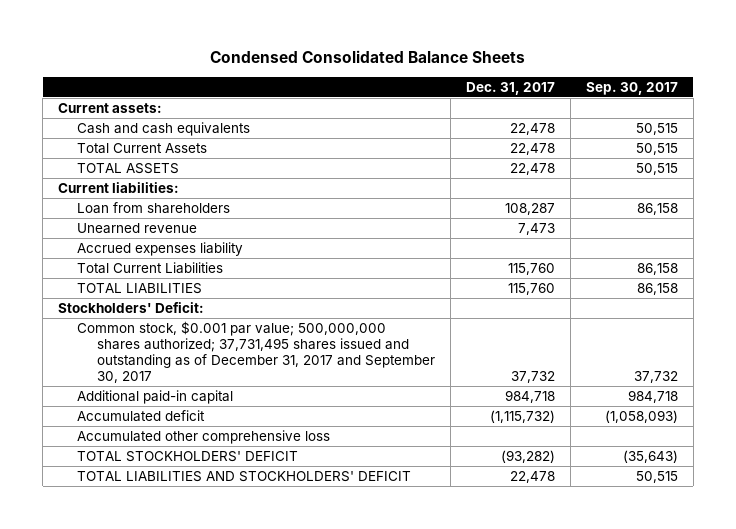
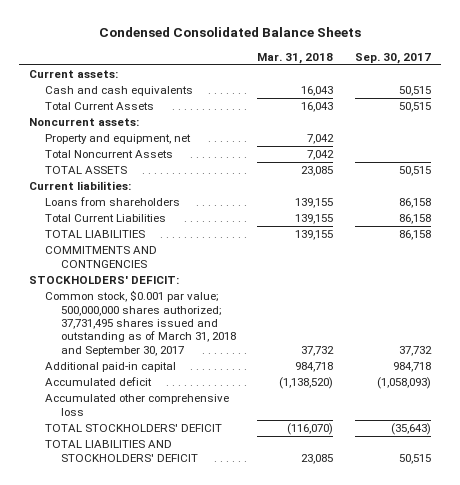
[465,81,555,95] Dec. 31, 2017 -> none
none -> [257,52,334,64] Mar. 31, 2018
none -> [29,118,140,127] Noncurrent assets:
none -> [45,134,192,145] Property and equipment, net
none -> [45,150,174,159] Total Noncurrent Assets
[77,222,198,234] Unearned revenue -> none
[77,241,244,256] Accrued expenses liability -> none
[77,201,231,214] Loan from shareholders -> [45,197,181,207] Loans from shareholders
none -> [45,246,158,268] COMMITMENTS AND CONTNGENCIES
[58,301,205,313] Stockholders' Deficit: -> [29,276,180,285] STOCKHOLDERS' DEFICIT:
[77,320,435,383] Common stock, $0.001 par value; 500,000,000 shares authorized; 37,731,495 shares issued and outstanding as of December 31, 2017 and September 30, 2017 -> [45,290,237,356] Common stock, $0.001 par value; 500,000,000 shares authorized; 37,731,495 shares issued and outstanding as of March 31, 2018 and September 30, 2017

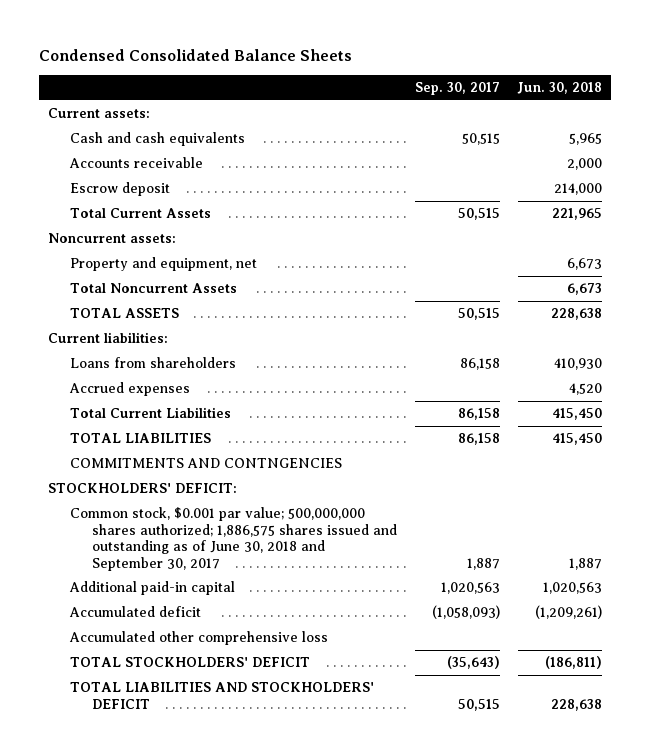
[257,52,334,64] Mar. 31, 2018 -> none
none -> [516,82,602,95] Jun. 30, 2018
none -> [69,157,204,169] Accounts receivable
none -> [70,182,171,197] Escrow deposit
none -> [69,382,191,397] Accrued expenses
[45,290,237,356] Common stock, $0.001 par value; 500,000,000 shares authorized; 37,731,495 shares issued and outstanding as of March 31, 2018 and September 30, 2017 -> [70,507,397,571] Common stock, $0.001 par value; 500,000,000 shares authorized; 1,886,575 shares issued and outstanding as of June 30, 2018 and September 30, 2017
[398,345,432,356] 37,732 -> [466,557,500,570] 1,887
[392,362,431,373] 984,718 -> [440,582,500,595] 1,020,563

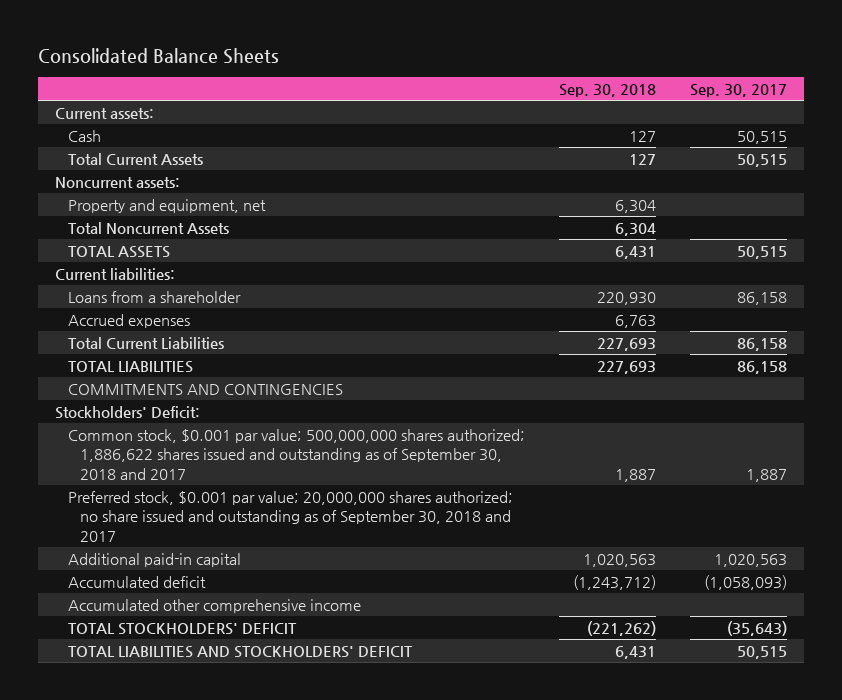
[39,49,353,62] Condensed Consolidated Balance Sheets -> [38,47,280,64] Consolidated Balance Sheets
[516,82,602,95] Jun. 30, 2018 -> none
none -> [558,83,656,97] Sep. 30, 2018
[69,157,204,169] Accounts receivable -> none
[70,182,171,197] Escrow deposit -> none
[70,132,246,147] Cash and cash equivalents -> [67,129,101,142] Cash
[70,357,237,369] Loans from shareholders -> [67,290,241,303] Loans from a shareholder
[70,458,343,469] COMMITMENTS AND CONTNGENCIES -> [67,383,343,395] COMMITMENTS AND CONTINGENCIES
[48,483,238,494] STOCKHOLDERS' DEFICIT: -> [55,405,201,419] Stockholders' Deficit:
[70,507,397,571] Common stock, $0.001 par value; 500,000,000 shares authorized; 1,886,575 shares issued and outstanding as of June 30, 2018 and September 30, 2017 -> [67,428,525,480] Common stock, $0.001 par value; 500,000,000 shares authorized; 1,886,622 shares issued and outstanding as of September 30, 2018 and 2017
none -> [67,490,513,542] Preferred stock, $0.001 par value; 20,000,000 shares authorized; no share issued and outstanding as of September 30, 2018 and 2017
[69,631,329,646] Accumulated other comprehensive loss -> [67,598,361,613] Accumulated other comprehensive income

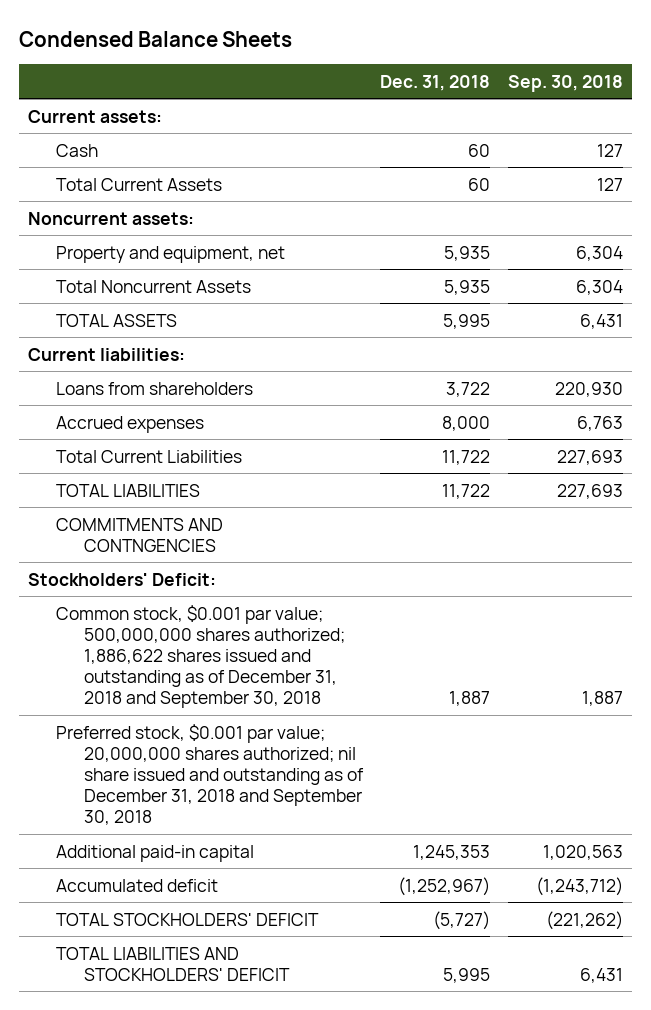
[38,47,280,64] Consolidated Balance Sheets -> [19,30,293,47] Condensed Balance Sheets
[689,83,787,97] Sep. 30, 2017 -> none
none -> [380,74,491,91] Dec. 31, 2018
[67,290,241,303] Loans from a shareholder -> [55,381,253,395] Loans from shareholders
[67,383,343,395] COMMITMENTS AND CONTINGENCIES -> [55,517,223,552] COMMITMENTS AND CONTNGENCIES
[67,428,525,480] Common stock, $0.001 par value; 500,000,000 shares authorized; 1,886,622 shares issued and outstanding as of September 30, 2018 and 2017 -> [55,604,345,709] Common stock, $0.001 par value; 500,000,000 shares authorized; 1,886,622 shares issued and outstanding as of December 31, 2018 and September 30, 2018
[67,490,513,542] Preferred stock, $0.001 par value; 20,000,000 shares authorized; no share issued and outstanding as of September 30, 2018 and 2017 -> [55,723,364,826] Preferred stock, $0.001 par value; 20,000,000 shares authorized; nil share issued and outstanding as of December 31, 2018 and September 30, 2018
[67,598,361,613] Accumulated other comprehensive income -> none

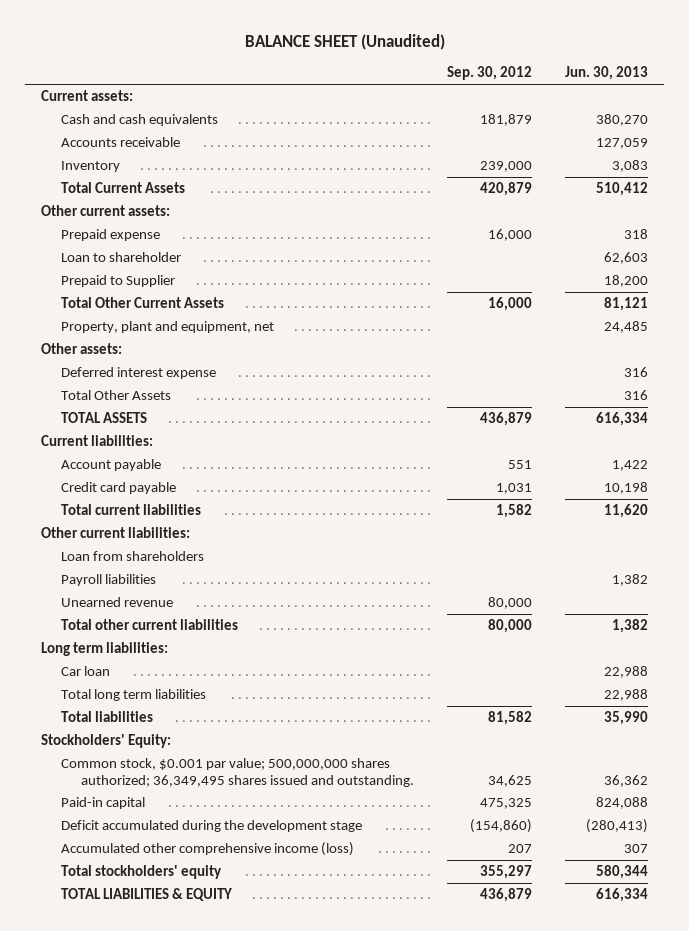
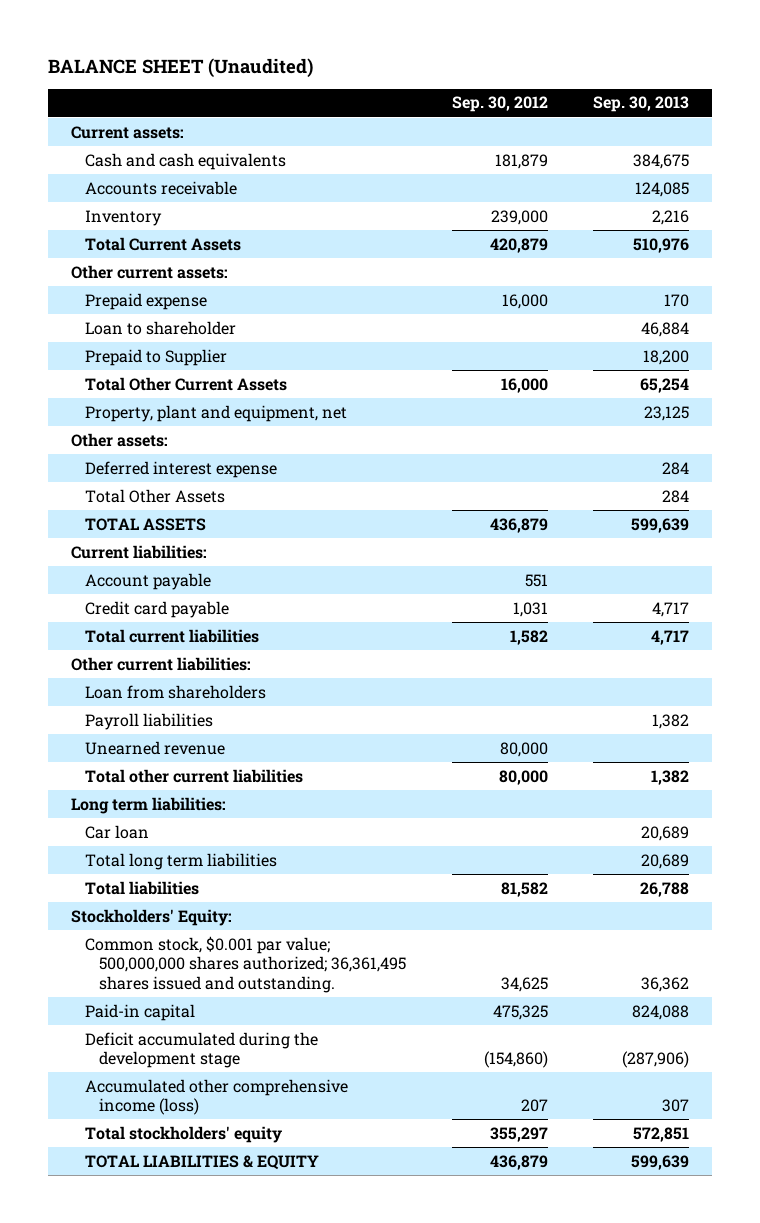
[565,66,649,81] Jun. 30, 2013 -> none
none -> [593,96,690,113] Sep. 30, 2013
[61,757,415,787] Common stock, $0.001 par value; 500,000,000 shares authorized; 36,349,495 shares issued and outstanding. -> [85,935,407,994] Common stock, $0.001 par value; 500,000,000 shares authorized; 36,361,495 shares issued and outstanding.

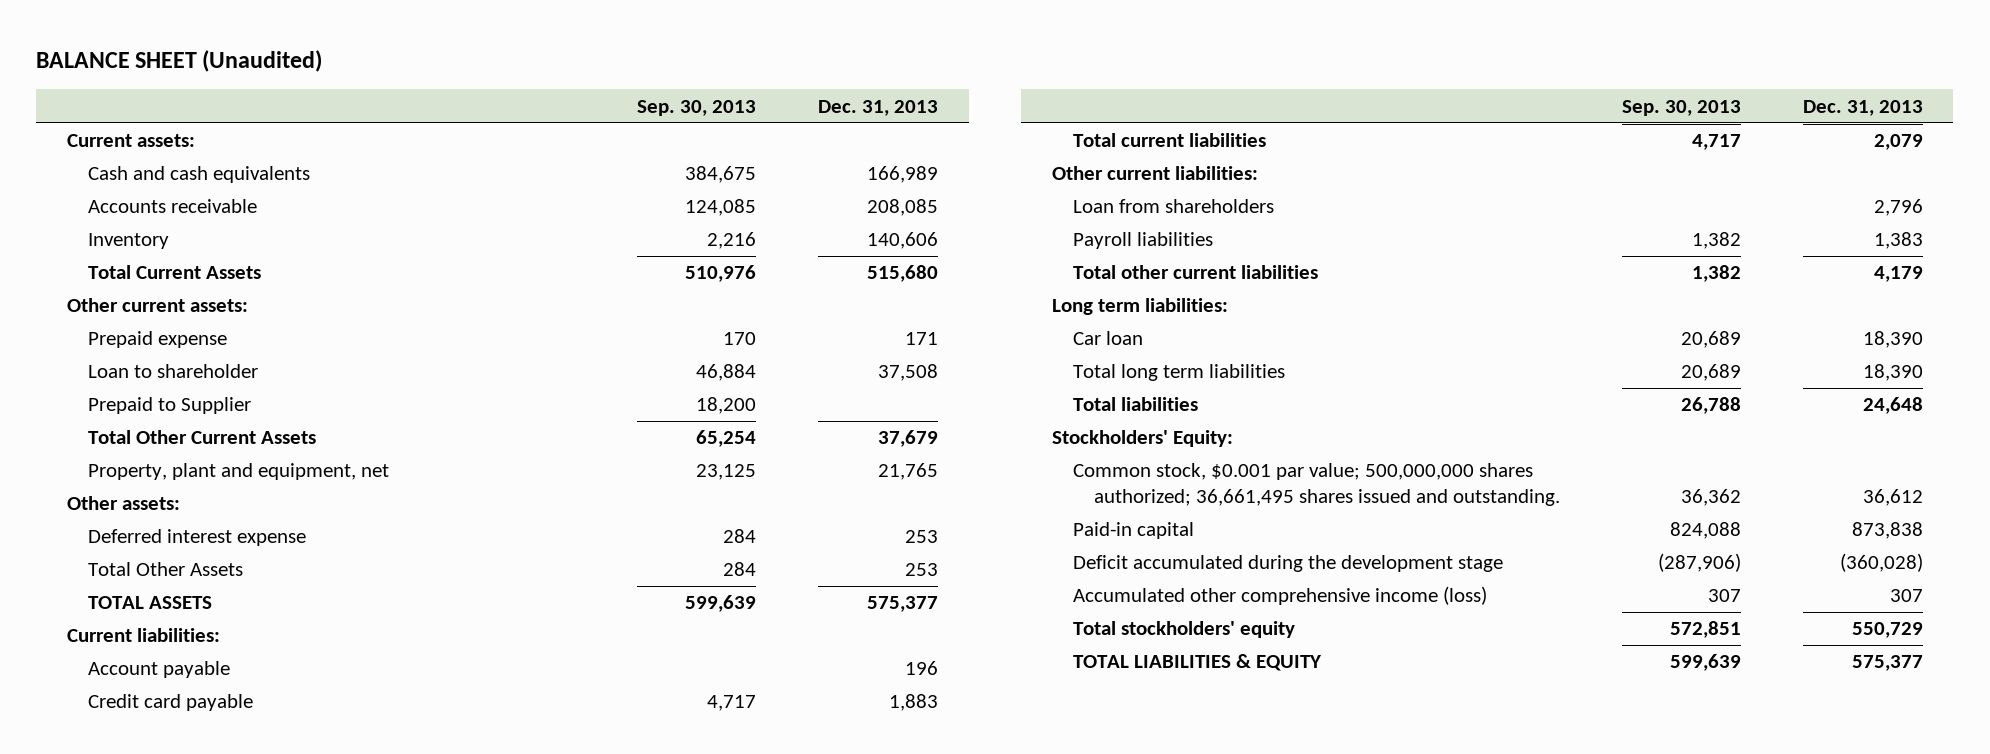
[451,96,548,113] Sep. 30, 2012 -> none
none -> [817,99,938,116] Dec. 31, 2013
[85,740,226,755] Unearned revenue -> none
[85,935,407,994] Common stock, $0.001 par value; 500,000,000 shares authorized; 36,361,495 shares issued and outstanding. -> [1072,463,1561,507] Common stock, $0.001 par value; 500,000,000 shares authorized; 36,661,495 shares issued and outstanding.

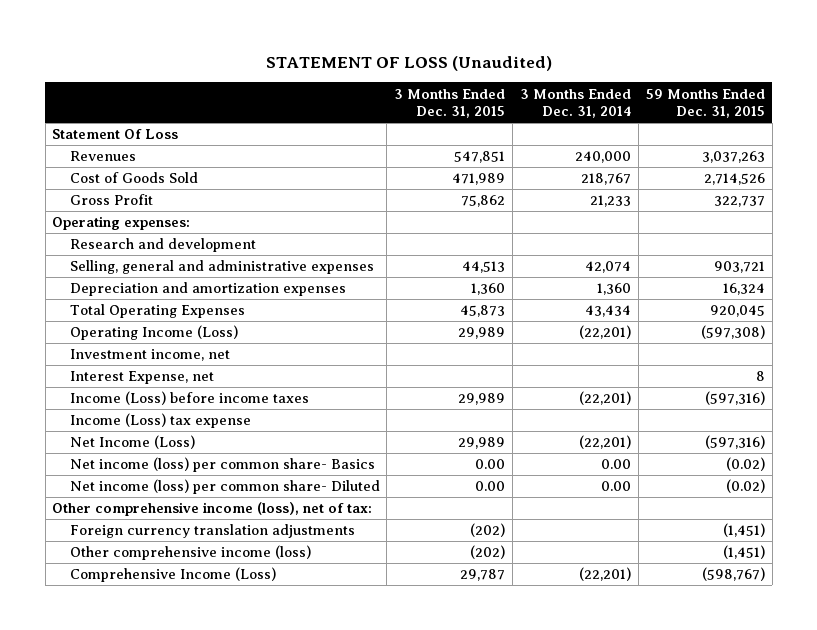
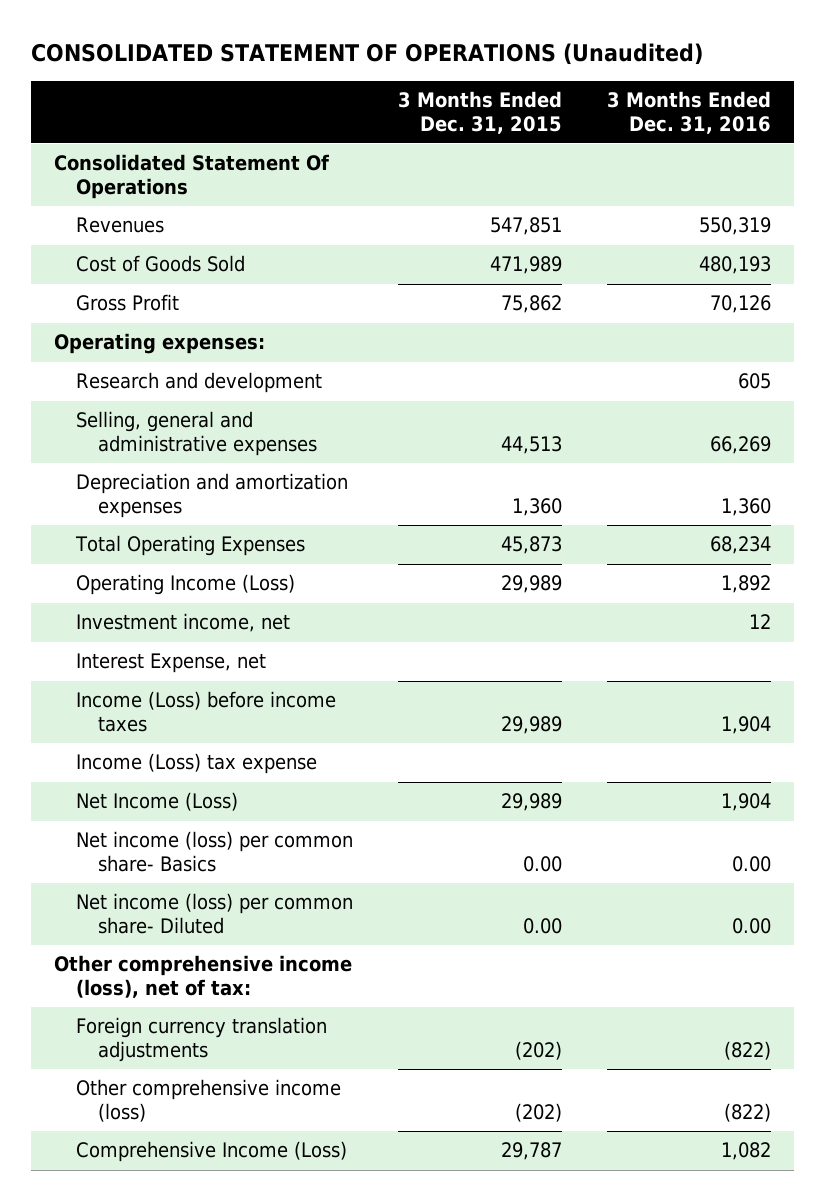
[265,55,552,71] STATEMENT OF LOSS (Unaudited) -> [31,43,704,66] CONSOLIDATED STATEMENT OF OPERATIONS (Unaudited)
[520,88,632,119] 3 Months Ended Dec. 31, 2014 -> none
[645,88,765,119] 59 Months Ended Dec. 31, 2015 -> none
none -> [607,91,772,134] 3 Months Ended Dec. 31, 2016
[52,129,179,140] Statement Of Loss -> [53,154,329,199] Consolidated Statement Of Operations

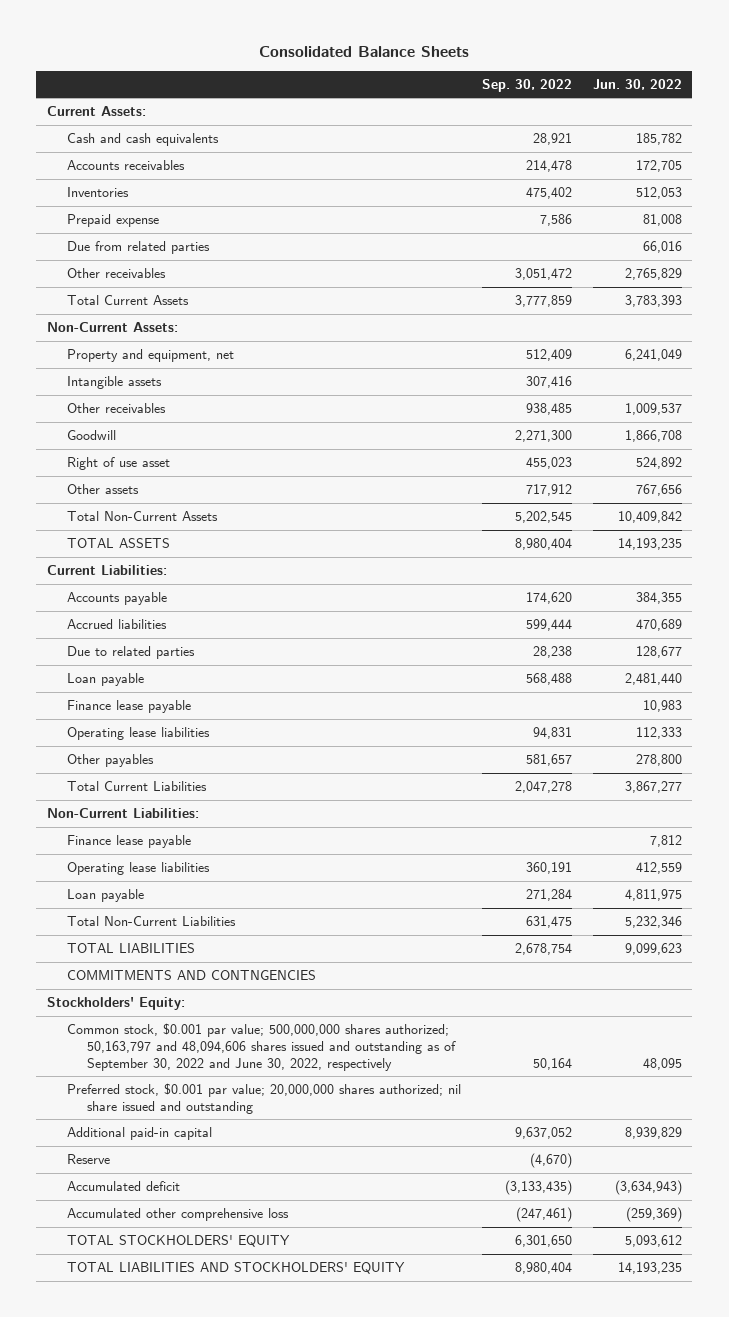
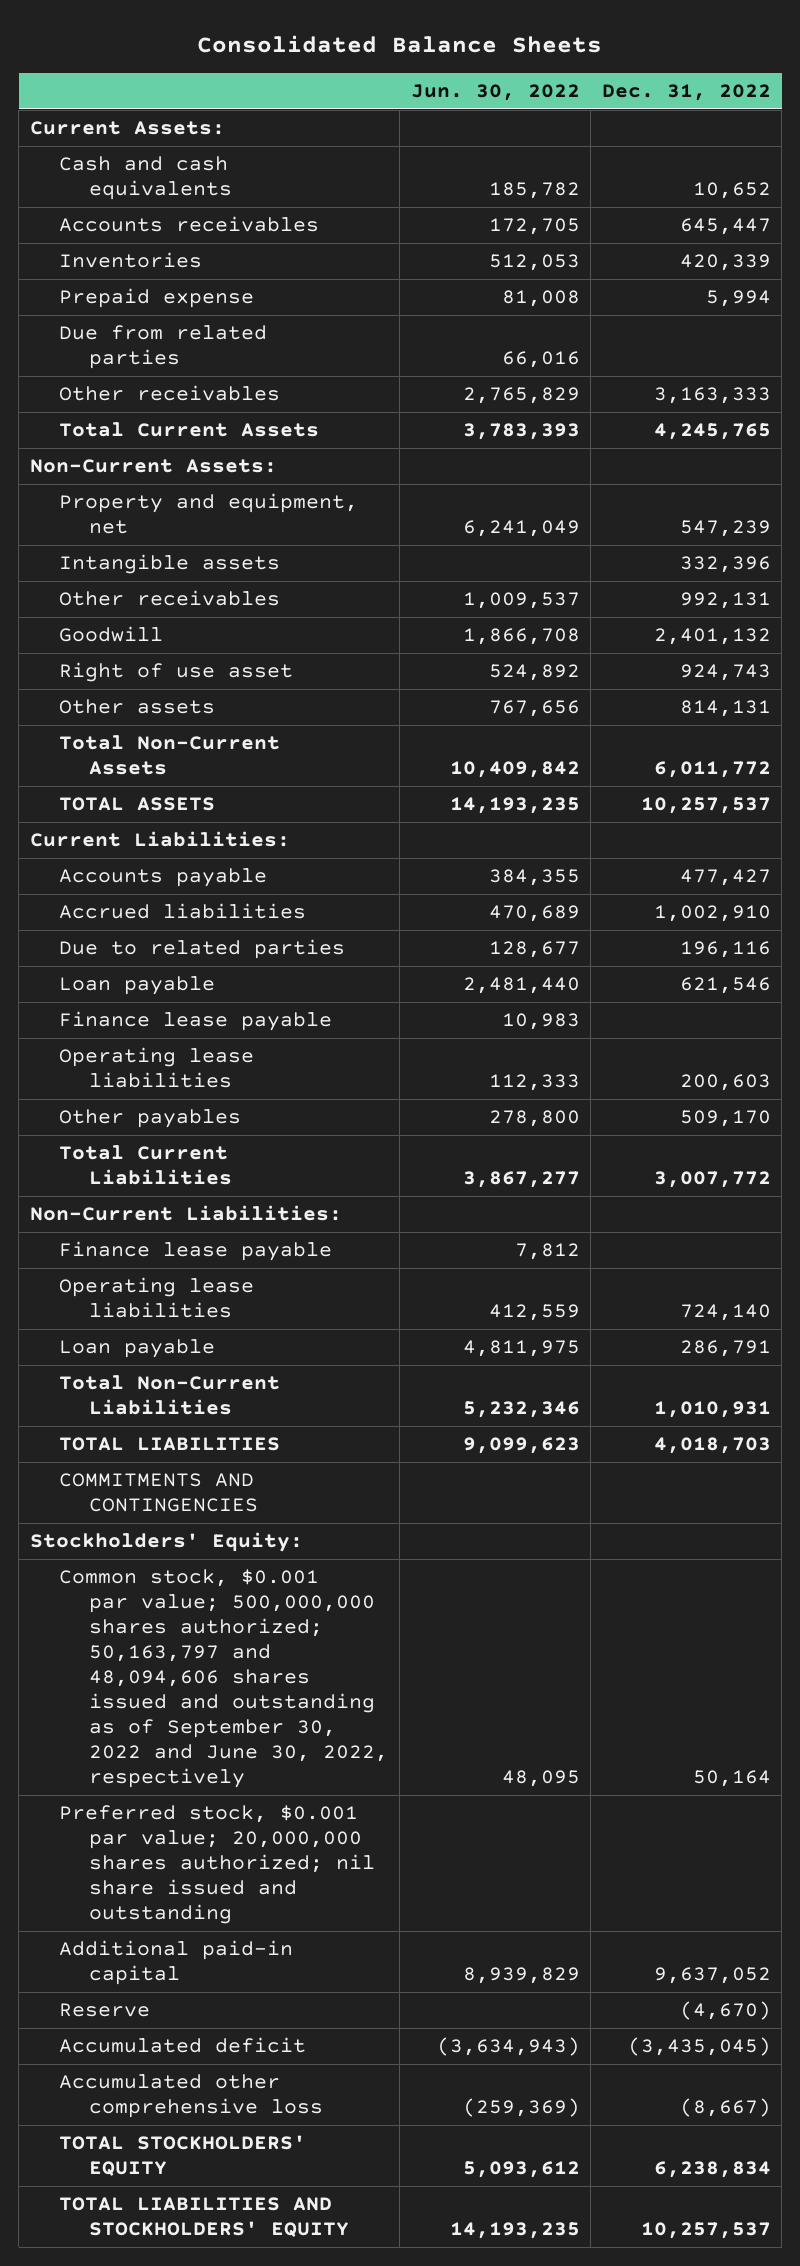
[481,78,572,92] Sep. 30, 2022 -> none
none -> [601,84,771,102] Dec. 31, 2022
[67,970,317,981] COMMITMENTS AND CONTNGENCIES -> [59,1473,259,1513] COMMITMENTS AND CONTINGENCIES

